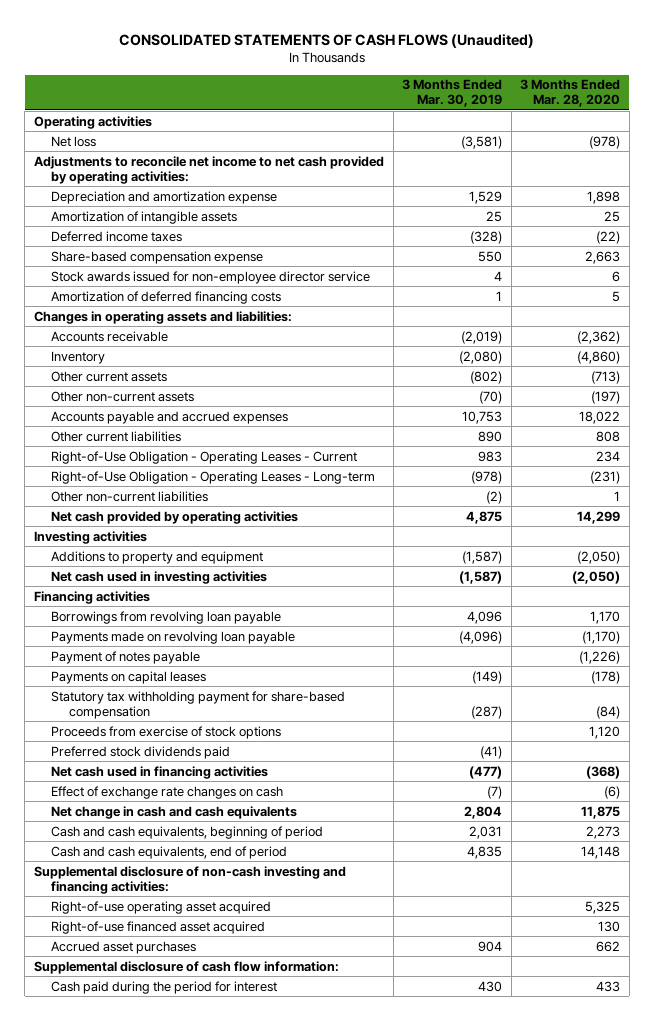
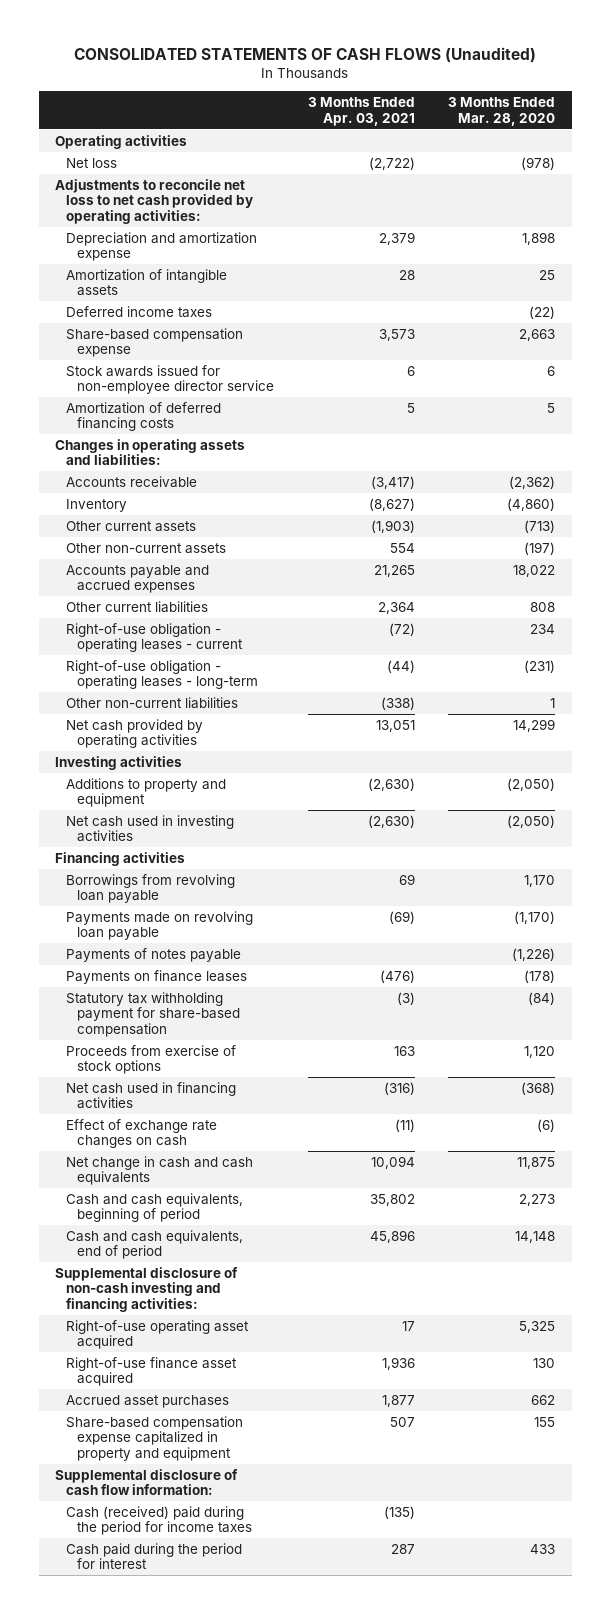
[402,79,503,108] 3 Months Ended Mar. 30, 2019 -> none
none -> [307,97,415,126] 3 Months Ended Apr. 03, 2021
[33,155,384,184] Adjustments to reconcile net income to net cash provided by operating activities: -> [55,178,254,225] Adjustments to reconcile net loss to net cash provided by operating activities:
[51,450,358,464] Right-of-Use Obligation - Operating Leases - Current -> [66,622,243,653] Right-of-use obligation - operating leases - current
[51,470,376,484] Right-of-Use Obligation - Operating Leases - Long-term -> [66,659,258,690] Right-of-use obligation - operating leases - long-term
[51,650,201,664] Payment of notes payable -> [66,947,242,962] Payments of notes payable
[51,670,207,684] Payments on capital leases -> [66,969,248,984] Payments on finance leases
[51,745,231,759] Preferred stock dividends paid -> none
[51,920,266,934] Right-of-use financed asset acquired -> [66,1356,238,1387] Right-of-use finance asset acquired
none -> [66,1415,244,1462] Share-based compensation expense capitalized in property and equipment
none -> [66,1505,252,1536] Cash (received) paid during the period for income taxes

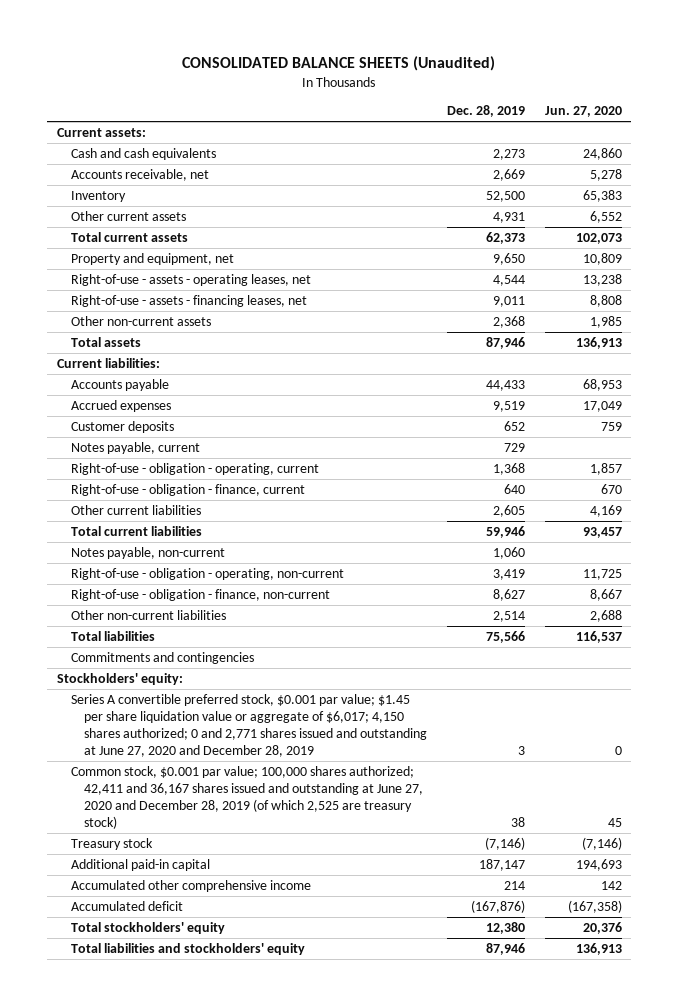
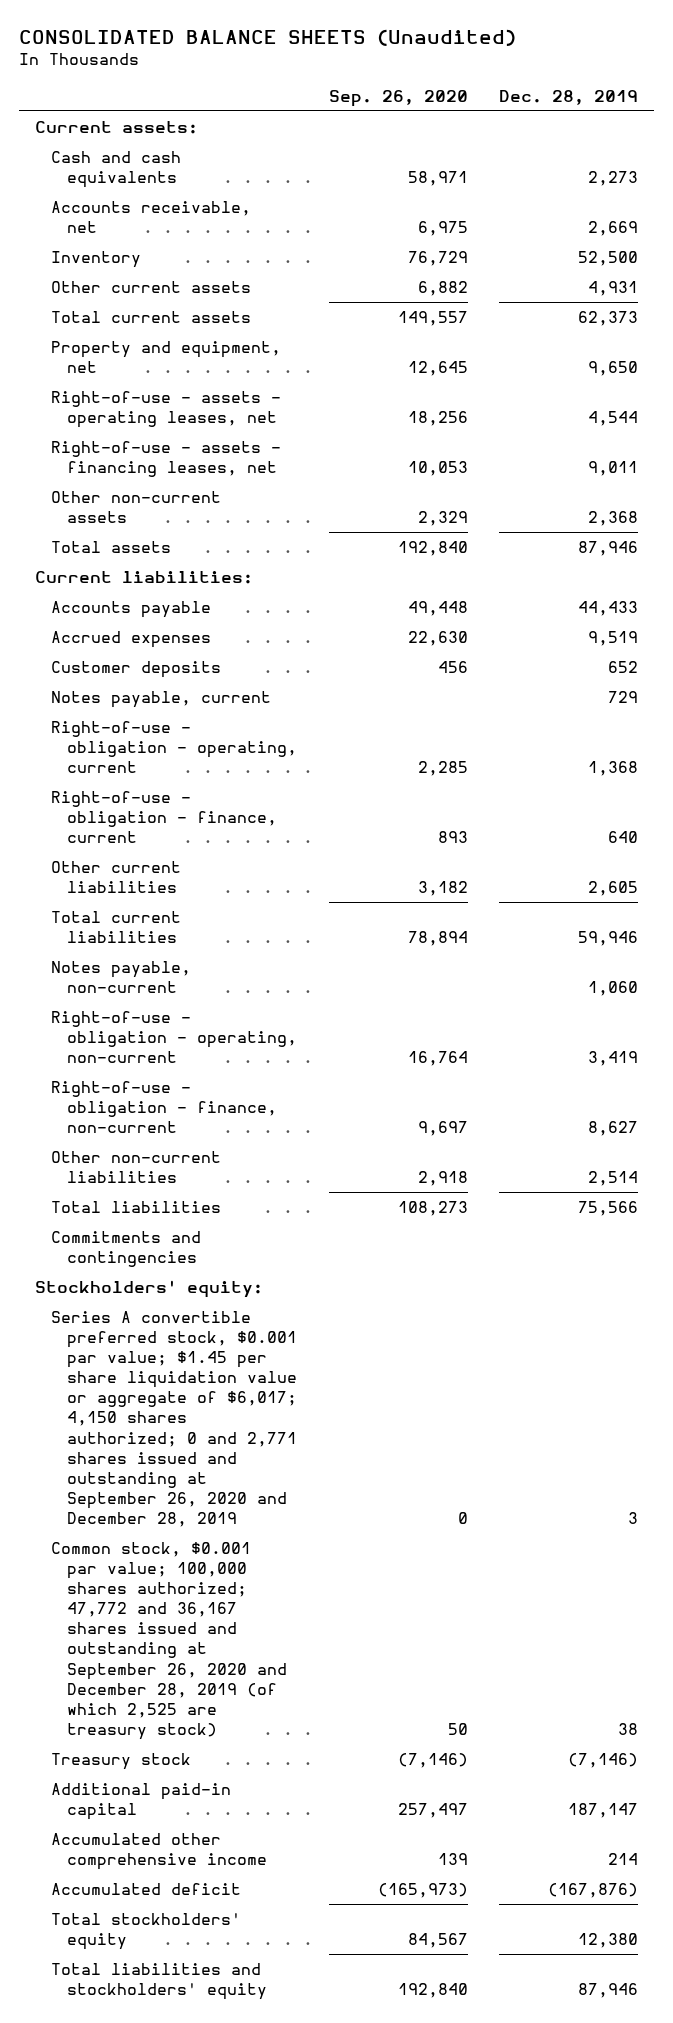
[544,106,622,118] Jun. 27, 2020 -> none
none -> [328,89,468,107] Sep. 26, 2020
[70,693,428,758] Series A convertible preferred stock, $0.001 par value; $1.45 per share liquidation value or aggregate of $6,017; 4,150 shares authorized; 0 and 2,771 shares issued and outstanding at June 27, 2020 and December 28, 2019 -> [50,1310,298,1527] Series A convertible preferred stock, $0.001 par value; $1.45 per share liquidation value or aggregate of $6,017; 4,150 shares authorized; 0 and 2,771 shares issued and outstanding at September 26, 2020 and December 28, 2019
[70,765,424,830] Common stock, $0.001 par value; 100,000 shares authorized; 42,411 and 36,167 shares issued and outstanding at June 27, 2020 and December 28, 2019 (of which 2,525 are treasury stock) -> [50,1541,288,1740] Common stock, $0.001 par value; 100,000 shares authorized; 47,772 and 36,167 shares issued and outstanding at September 26, 2020 and December 28, 2019 (of which 2,525 are treasury stock)

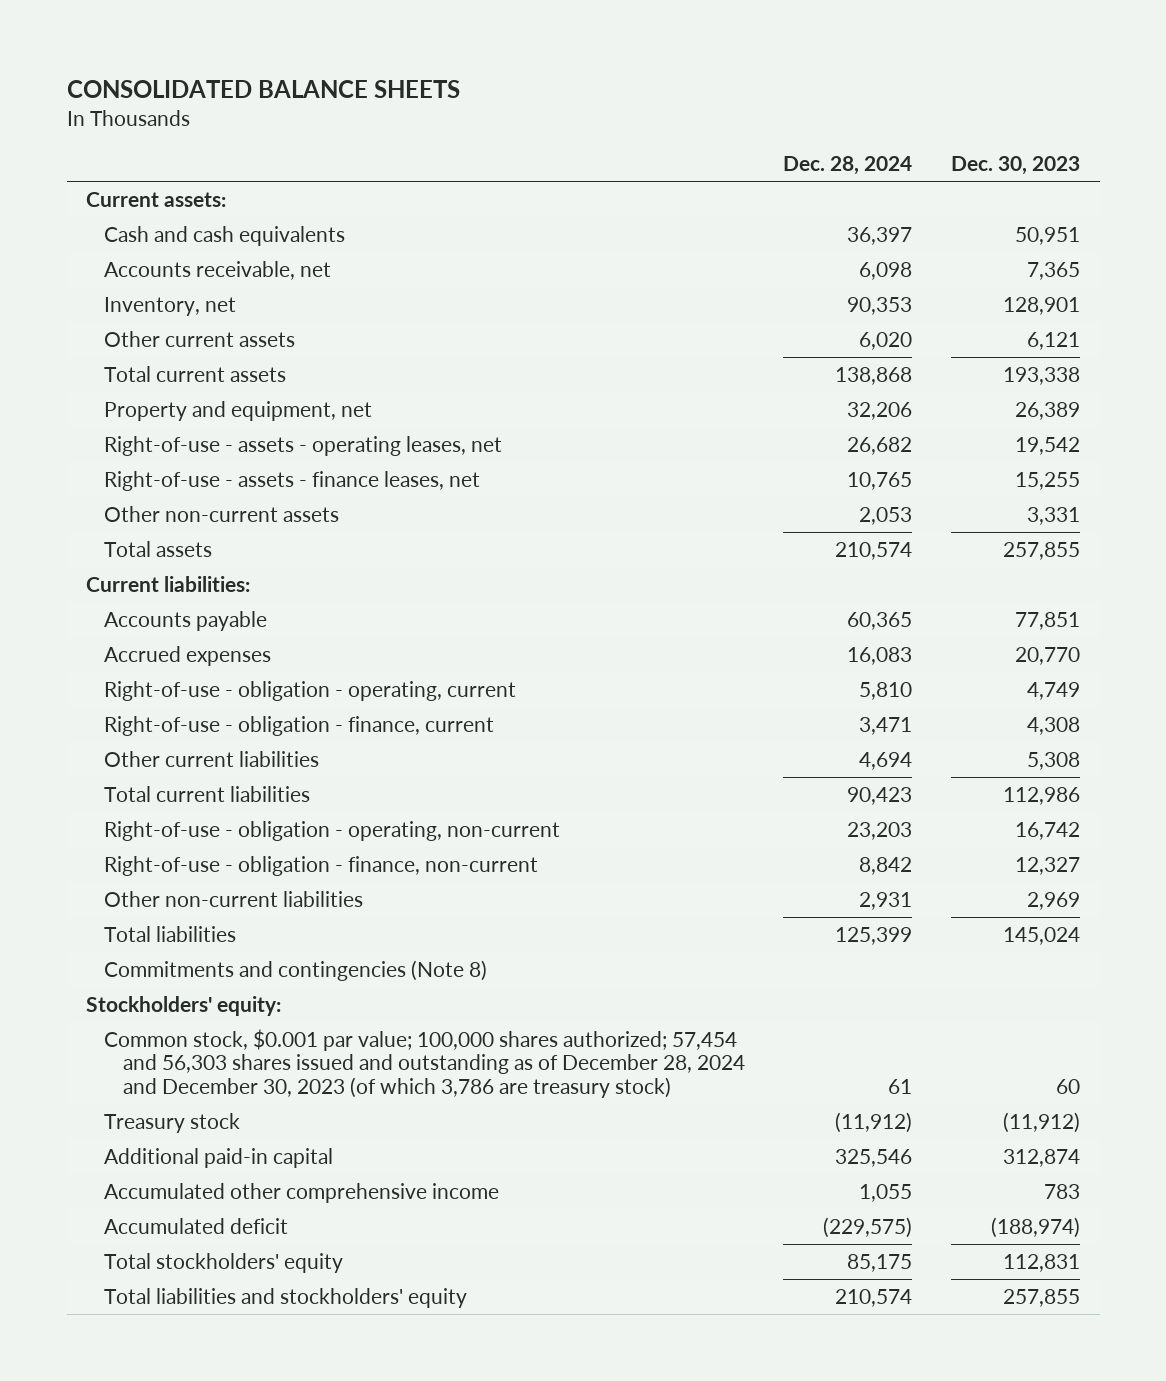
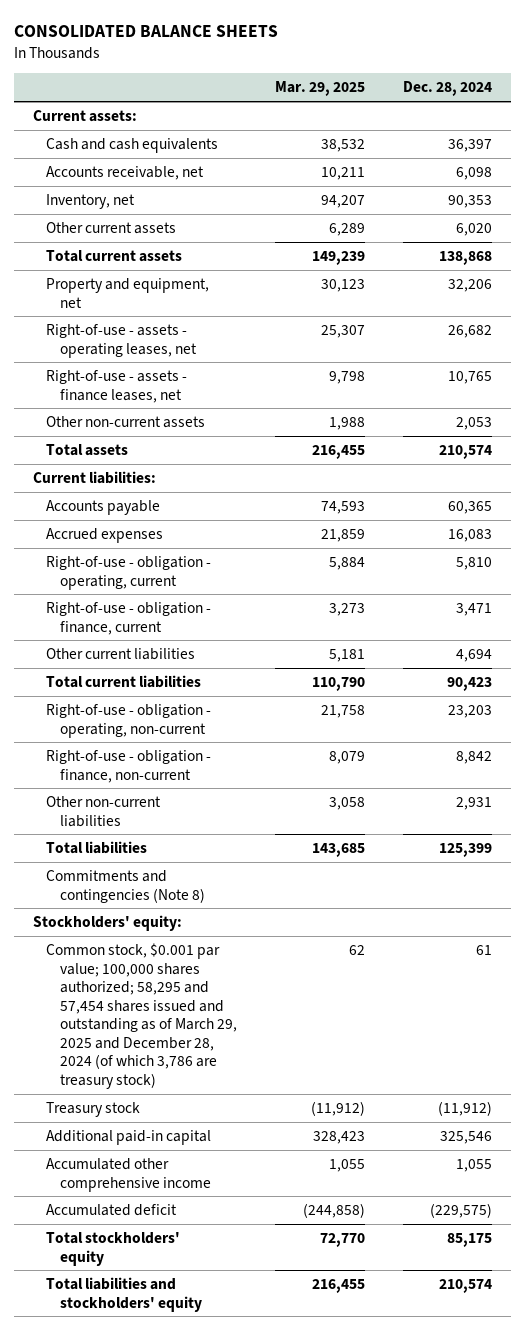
[951,156,1081,176] Dec. 30, 2023 -> none
none -> [275,81,366,97] Mar. 29, 2025
[104,1028,745,1098] Common stock, $0.001 par value; 100,000 shares authorized; 57,454 and 56,303 shares issued and outstanding as of December 28, 2024 and December 30, 2023 (of which 3,786 are treasury stock) -> [46,942,238,1089] Common stock, $0.001 par value; 100,000 shares authorized; 58,295 and 57,454 shares issued and outstanding as of March 29, 2025 and December 28, 2024 (of which 3,786 are treasury stock)

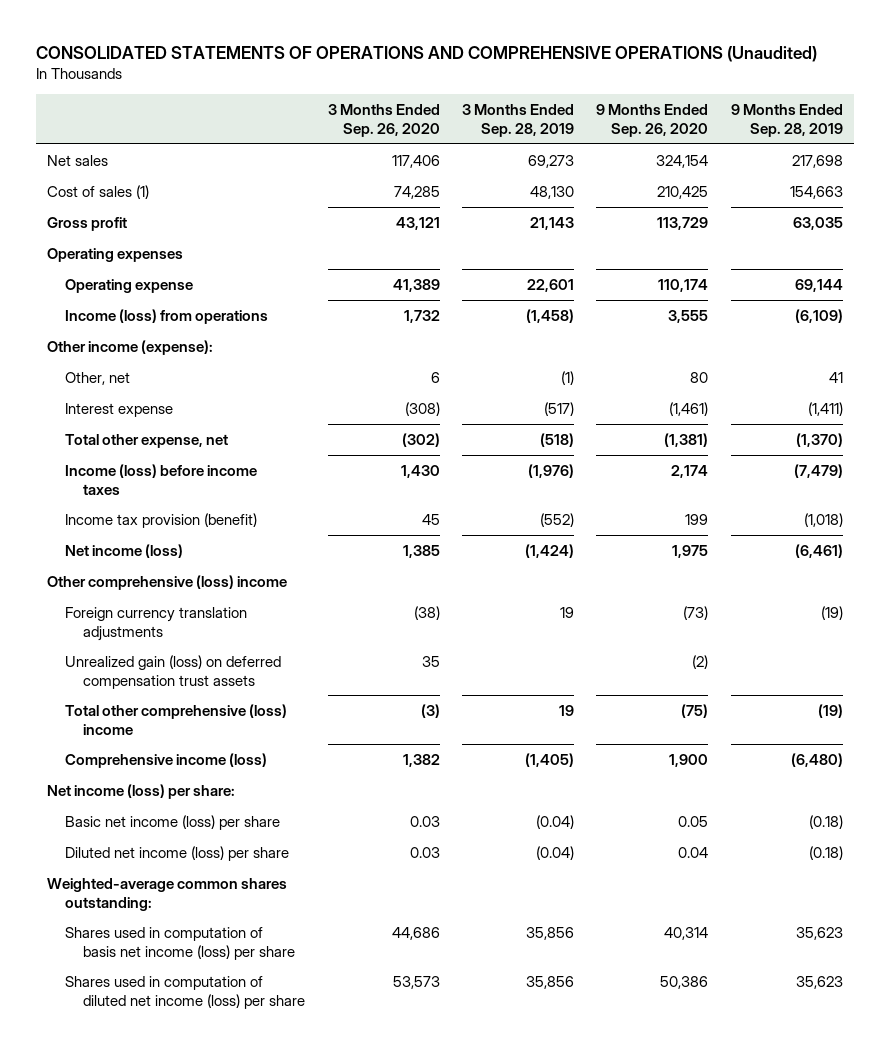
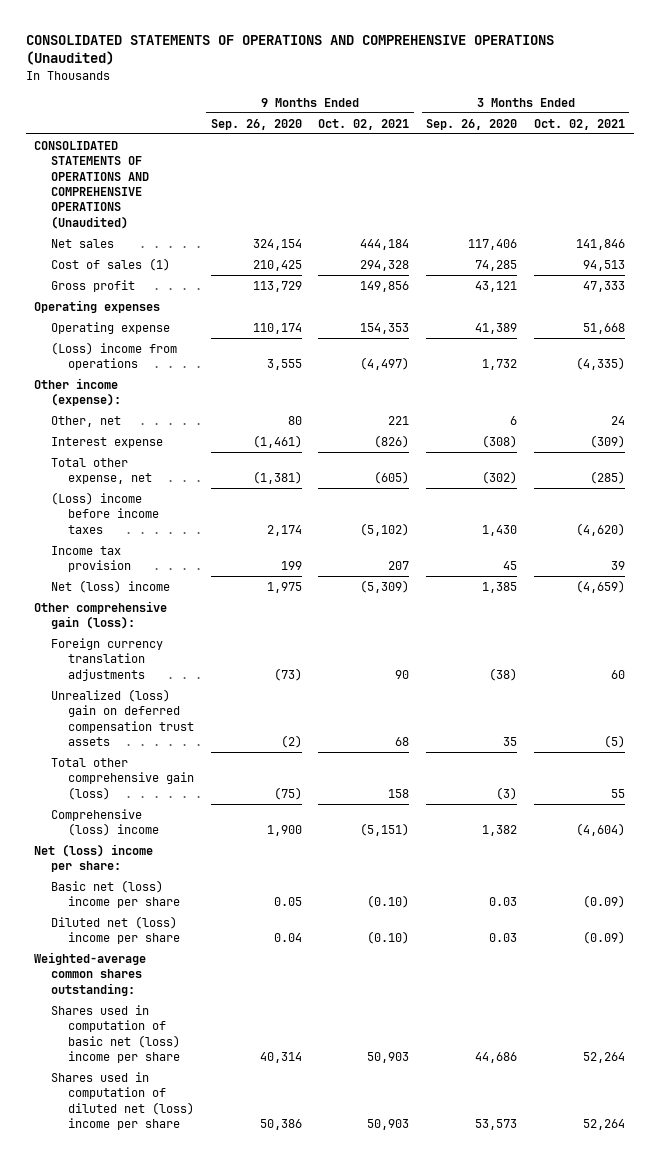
[461,103,574,137] 3 Months Ended Sep. 28, 2019 -> none
[730,103,843,137] 9 Months Ended Sep. 28, 2019 -> none
none -> [318,118,410,130] Oct. 02, 2021
none -> [534,118,626,130] Oct. 02, 2021
none -> [34,140,150,229] CONSOLIDATED STATEMENTS OF OPERATIONS AND COMPREHENSIVE OPERATIONS (Unaudited)
[65,308,269,324] Income (loss) from operations -> [51,341,178,371] (Loss) income from operations
[65,463,258,495] Income (loss) before income taxes -> [51,491,159,534] (Loss) income before income taxes
[65,512,258,528] Income tax provision (benefit) -> [51,545,131,573] Income tax provision
[65,543,184,558] Net income (loss) -> [51,579,171,593] Net (loss) income
[47,574,288,590] Other comprehensive (loss) income -> [34,600,168,630] Other comprehensive gain (loss):
[65,654,282,689] Unrealized gain (loss) on deferred compensation trust assets -> [51,688,194,747] Unrealized (loss) gain on deferred compensation trust assets
[65,703,288,735] Total other comprehensive (loss) income -> [51,757,194,800] Total other comprehensive gain (loss)
[65,752,268,768] Comprehensive income (loss) -> [51,808,159,837] Comprehensive (loss) income
[47,783,236,799] Net income (loss) per share: -> [34,843,154,873] Net (loss) income per share:
[65,814,281,830] Basic net income (loss) per share -> [51,879,180,909] Basic net (loss) income per share
[65,845,290,861] Diluted net income (loss) per share -> [51,915,180,945] Diluted net (loss) income per share
[65,926,296,960] Shares used in computation of basis net income (loss) per share -> [51,1004,180,1064] Shares used in computation of basic net (loss) income per share
[65,975,306,1009] Shares used in computation of diluted net income (loss) per share -> [51,1071,194,1131] Shares used in computation of diluted net (loss) income per share

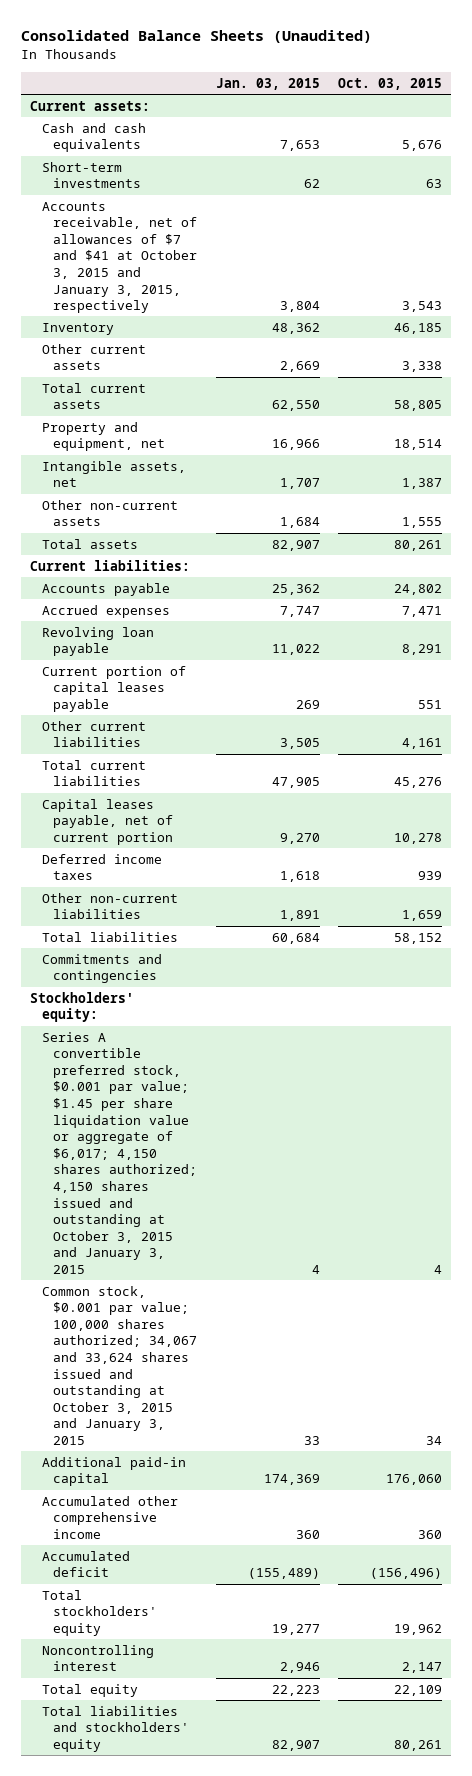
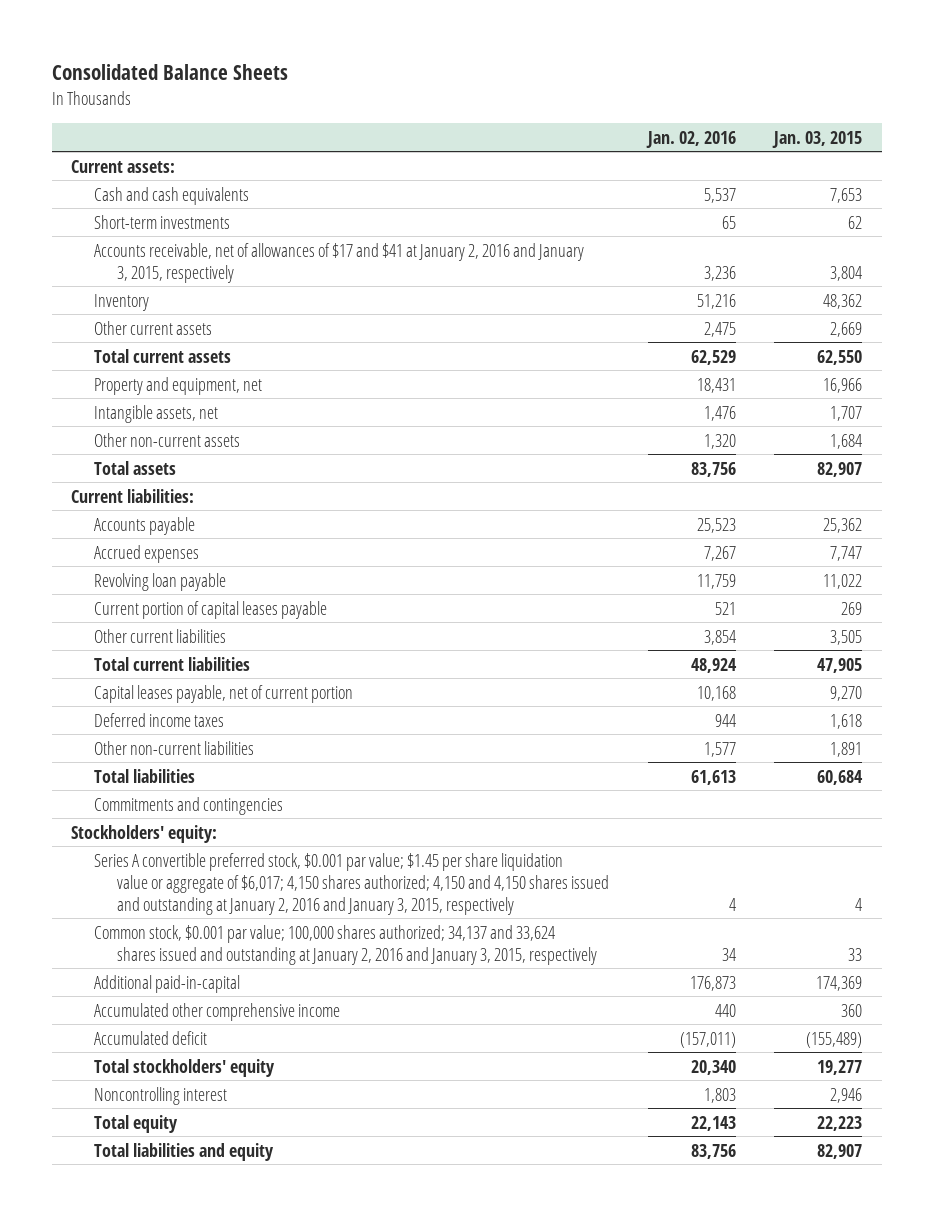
[20,30,372,44] Consolidated Balance Sheets (Unaudited) -> [51,64,288,81] Consolidated Balance Sheets
[337,78,442,91] Oct. 03, 2015 -> none
none -> [645,130,736,148] Jan. 02, 2016
[41,201,198,314] Accounts receivable, net of allowances of $7 and $41 at October 3, 2015 and January 3, 2015, respectively -> [93,242,584,283] Accounts receivable, net of allowances of $17 and $41 at January 2, 2016 and January 3, 2015, respectively
[41,1031,198,1274] Series A convertible preferred stock, $0.001 par value; $1.45 per share liquidation value or aggregate of $6,017; 4,150 shares authorized; 4,150 shares issued and outstanding at October 3, 2015 and January 3, 2015 -> [93,852,609,915] Series A convertible preferred stock, $0.001 par value; $1.45 per share liquidation value or aggregate of $6,017; 4,150 shares authorized; 4,150 and 4,150 shares issued and outstanding at January 2, 2016 and January 3, 2015, respectively
[41,1285,198,1445] Common stock, $0.001 par value; 100,000 shares authorized; 34,067 and 33,624 shares issued and outstanding at October 3, 2015 and January 3, 2015 -> [93,924,597,965] Common stock, $0.001 par value; 100,000 shares authorized; 34,137 and 33,624 shares issued and outstanding at January 2, 2016 and January 3, 2015, respectively
[41,1456,186,1487] Additional paid-in capital -> [93,974,240,993] Additional paid-in-capital
[41,1705,190,1752] Total liabilities and stockholders' equity -> [93,1142,274,1161] Total liabilities and equity

